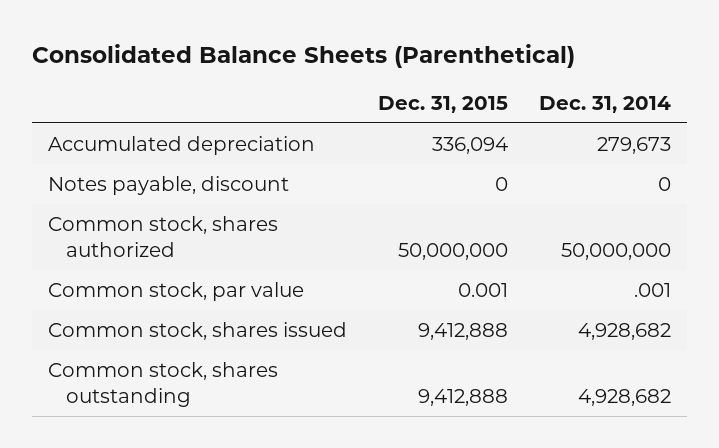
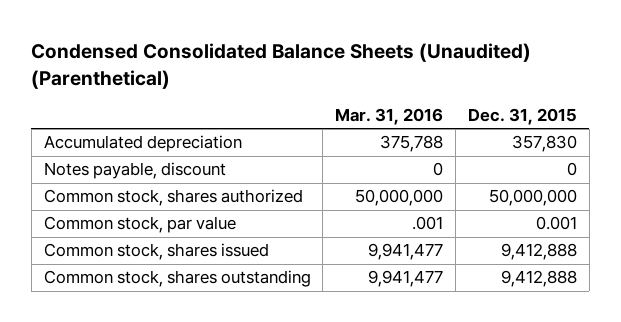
[31,43,575,68] Consolidated Balance Sheets (Parenthetical) -> [31,42,532,89] Condensed Consolidated Balance Sheets (Unaudited) (Parenthetical)
[539,95,672,113] Dec. 31, 2014 -> none
none -> [335,108,444,126] Mar. 31, 2016
[432,137,509,155] 336,094 -> [511,135,577,153] 357,830

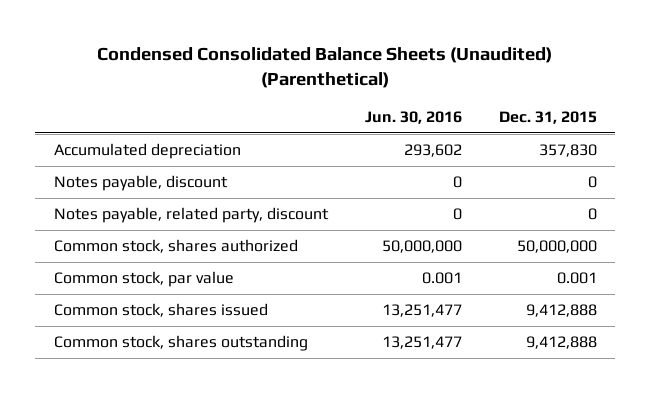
[335,108,444,126] Mar. 31, 2016 -> none
none -> [364,110,462,124] Jun. 30, 2016
none -> [53,207,329,224] Notes payable, related party, discount

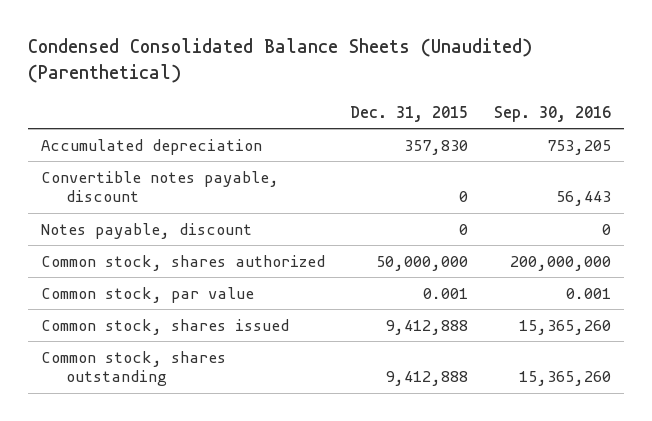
[364,110,462,124] Jun. 30, 2016 -> none
none -> [494,105,612,122] Sep. 30, 2016
none -> [40,170,279,203] Convertible notes payable, discount
[53,207,329,224] Notes payable, related party, discount -> none

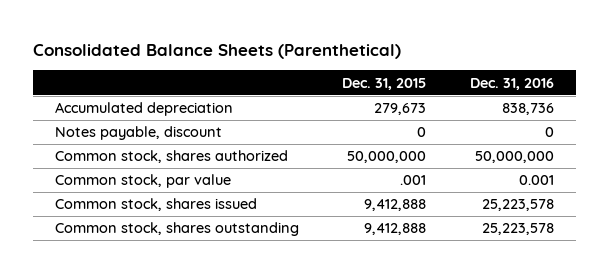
[27,38,532,84] Condensed Consolidated Balance Sheets (Unaudited) (Parenthetical) -> [32,43,401,59] Consolidated Balance Sheets (Parenthetical)
[494,105,612,122] Sep. 30, 2016 -> none
none -> [470,77,555,90] Dec. 31, 2016
[40,170,279,203] Convertible notes payable, discount -> none
[404,139,469,155] 357,830 -> [374,103,427,116] 279,673
[423,287,469,299] 0.001 -> [400,175,427,186] .001

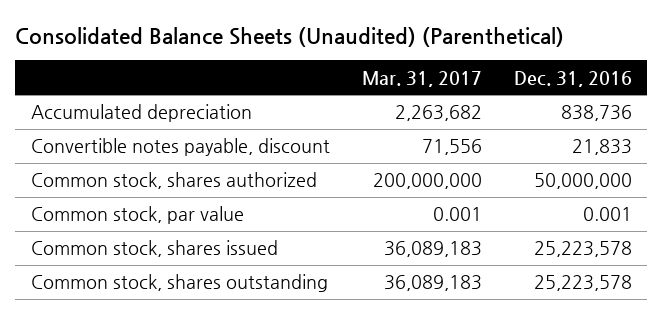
[32,43,401,59] Consolidated Balance Sheets (Parenthetical) -> [15,26,565,47] Consolidated Balance Sheets (Unaudited) (Parenthetical)
[342,77,427,90] Dec. 31, 2015 -> none
none -> [361,70,482,87] Mar. 31, 2017
[54,126,222,141] Notes payable, discount -> [31,138,331,157] Convertible notes payable, discount
[545,127,555,138] 0 -> [571,139,632,156] 21,833

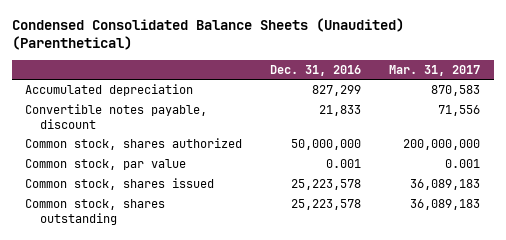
[15,26,565,47] Consolidated Balance Sheets (Unaudited) (Parenthetical) -> [11,17,404,50] Condensed Consolidated Balance Sheets (Unaudited) (Parenthetical)
[394,105,482,122] 2,263,682 -> [431,85,481,97] 870,583
[560,105,632,122] 838,736 -> [312,85,362,97] 827,299

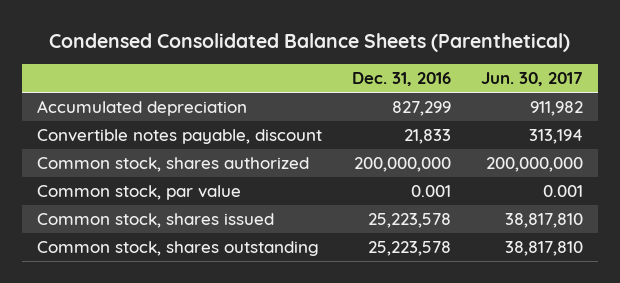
[11,17,404,50] Condensed Consolidated Balance Sheets (Unaudited) (Parenthetical) -> [49,32,571,52] Condensed Consolidated Balance Sheets (Parenthetical)
[389,64,481,76] Mar. 31, 2017 -> none
none -> [481,72,584,87] Jun. 30, 2017
[291,139,362,151] 50,000,000 -> [354,156,452,172] 200,000,000

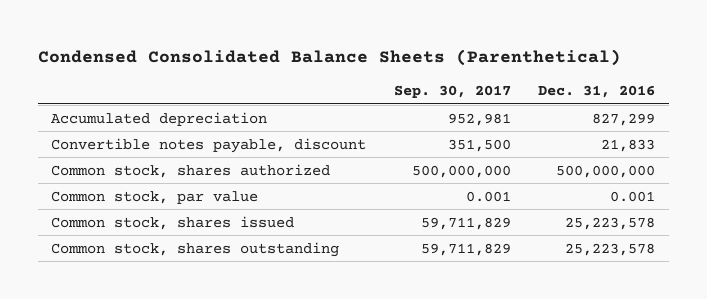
[481,72,584,87] Jun. 30, 2017 -> none
none -> [393,85,511,99] Sep. 30, 2017
[354,156,452,172] 200,000,000 -> [556,164,656,178] 500,000,000

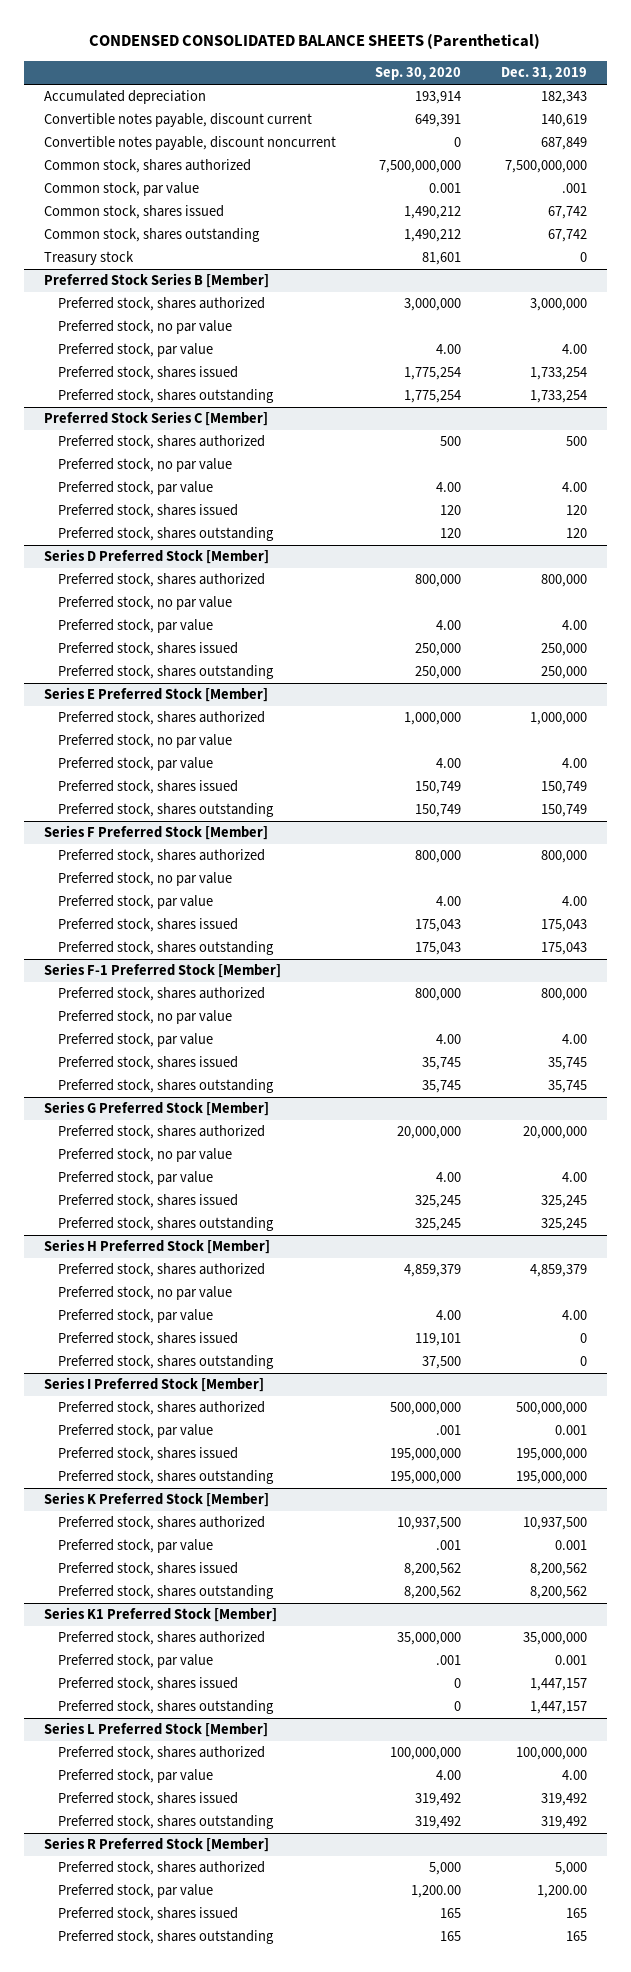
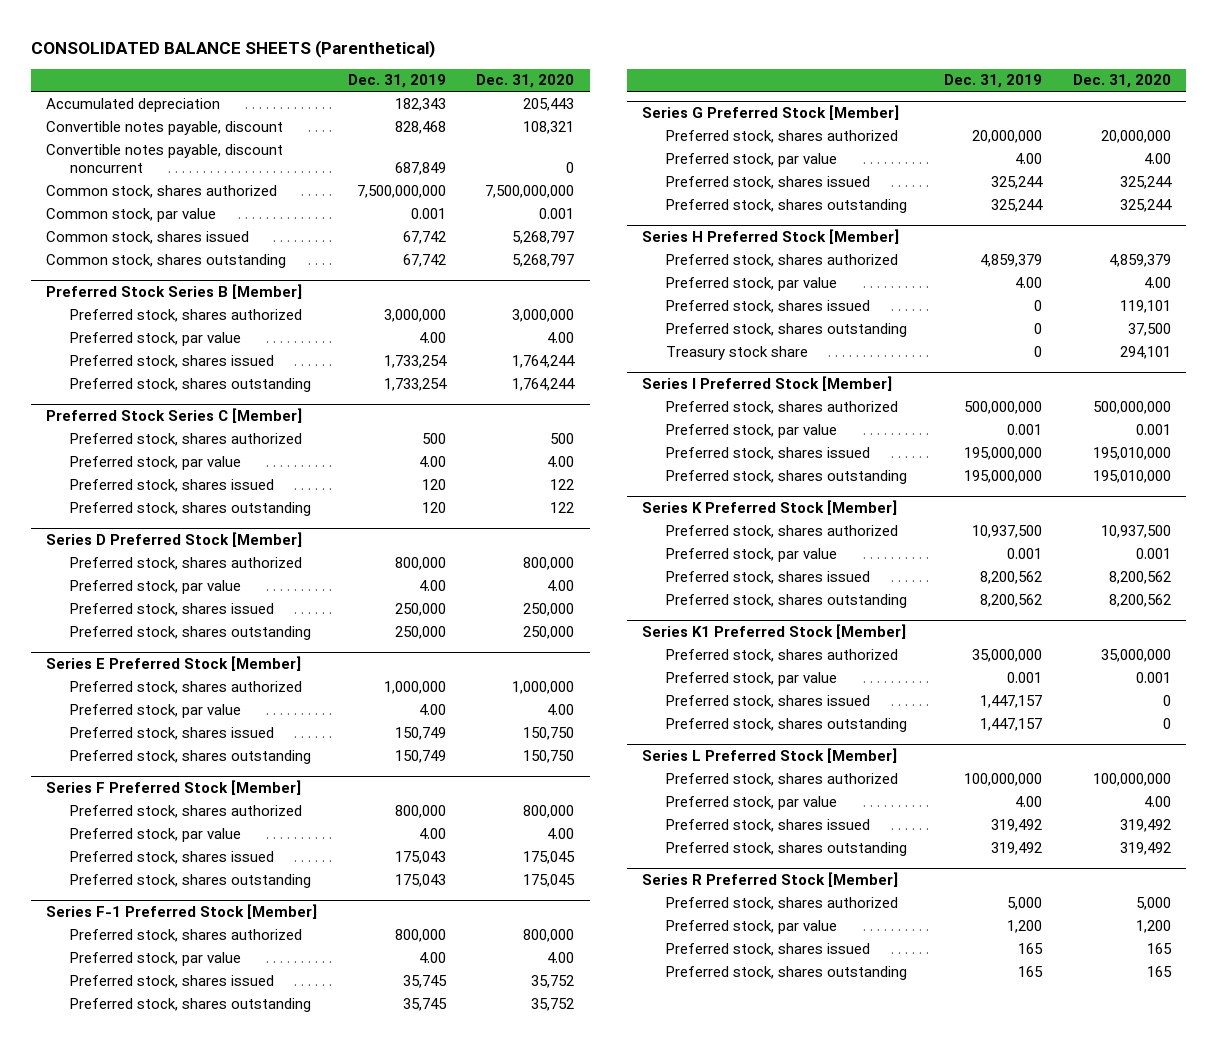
[89,33,541,50] CONDENSED CONSOLIDATED BALANCE SHEETS (Parenthetical) -> [30,39,435,58] CONSOLIDATED BALANCE SHEETS (Parenthetical)
[375,67,462,81] Sep. 30, 2020 -> none
none -> [476,74,575,89] Dec. 31, 2020
[43,113,312,128] Convertible notes payable, discount current -> [46,120,284,135] Convertible notes payable, discount
[540,114,587,128] 140,619 -> [394,120,446,134] 828,468
[561,183,587,194] .001 -> [410,207,446,219] 0.001
[43,251,134,266] Treasury stock -> none
[57,320,232,335] Preferred stock, no par value -> none
[57,458,232,473] Preferred stock, no par value -> none
[57,596,232,611] Preferred stock, no par value -> none
[57,734,232,749] Preferred stock, no par value -> none
[57,872,232,887] Preferred stock, no par value -> none
[57,1010,232,1025] Preferred stock, no par value -> none
[57,1148,232,1163] Preferred stock, no par value -> none
[540,1195,587,1209] 325,245 -> [990,175,1043,189] 325,244
[540,1218,587,1232] 325,245 -> [990,198,1043,212] 325,244
[57,1286,232,1301] Preferred stock, no par value -> none
none -> [665,345,808,360] Treasury stock share
[536,1885,587,1899] 1,200.00 -> [1006,919,1042,933] 1,200

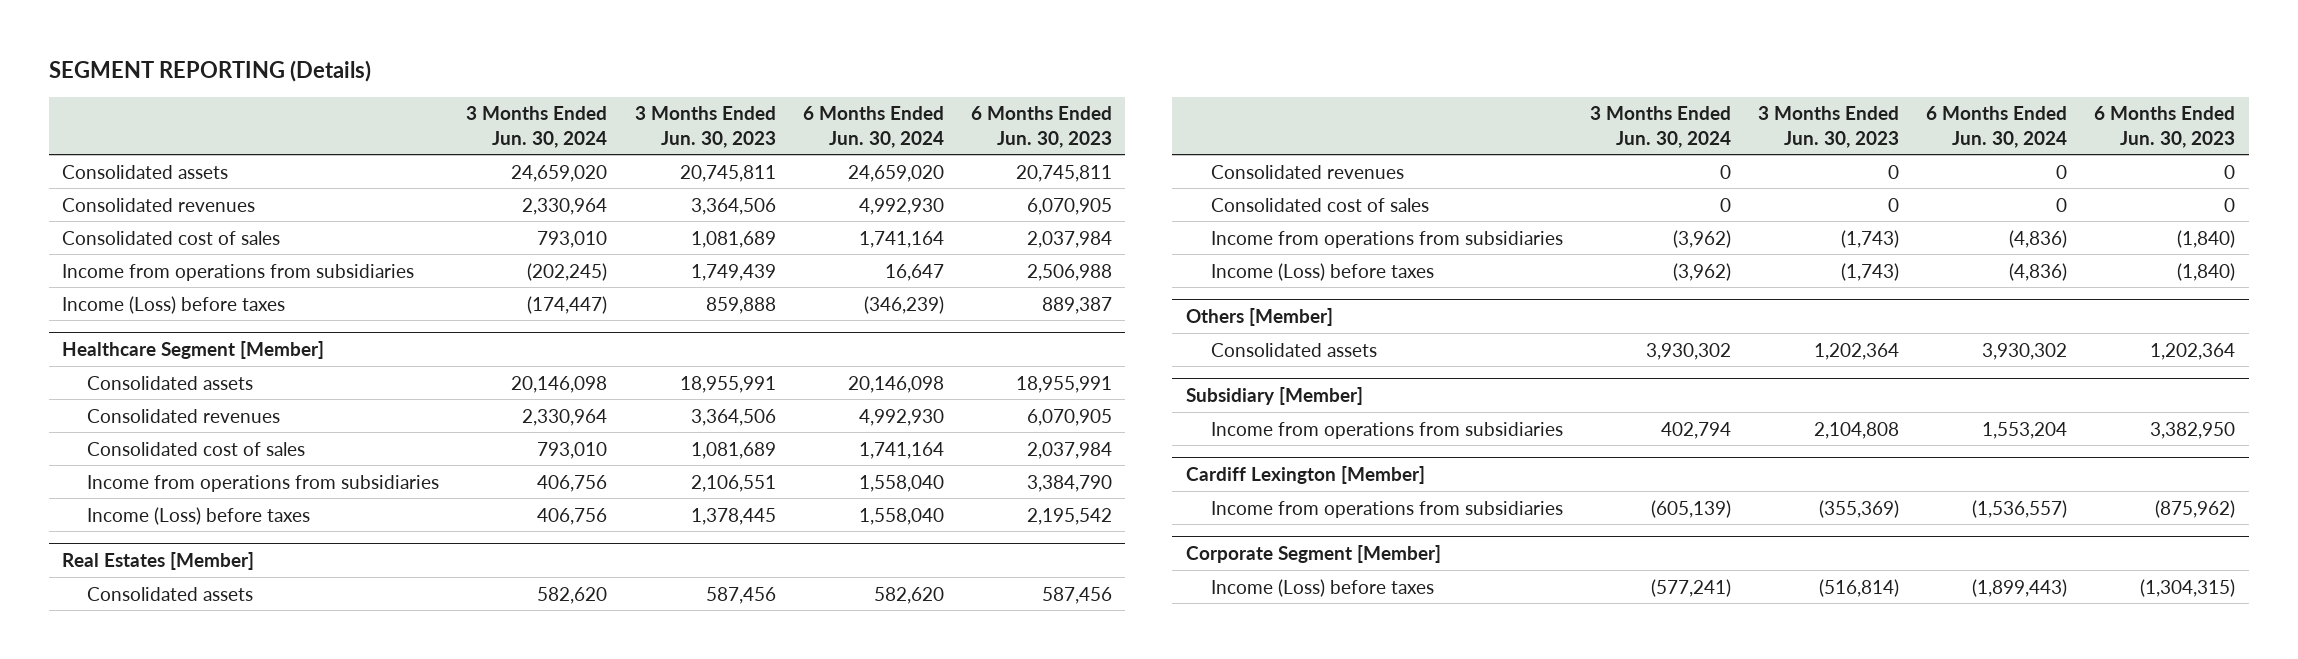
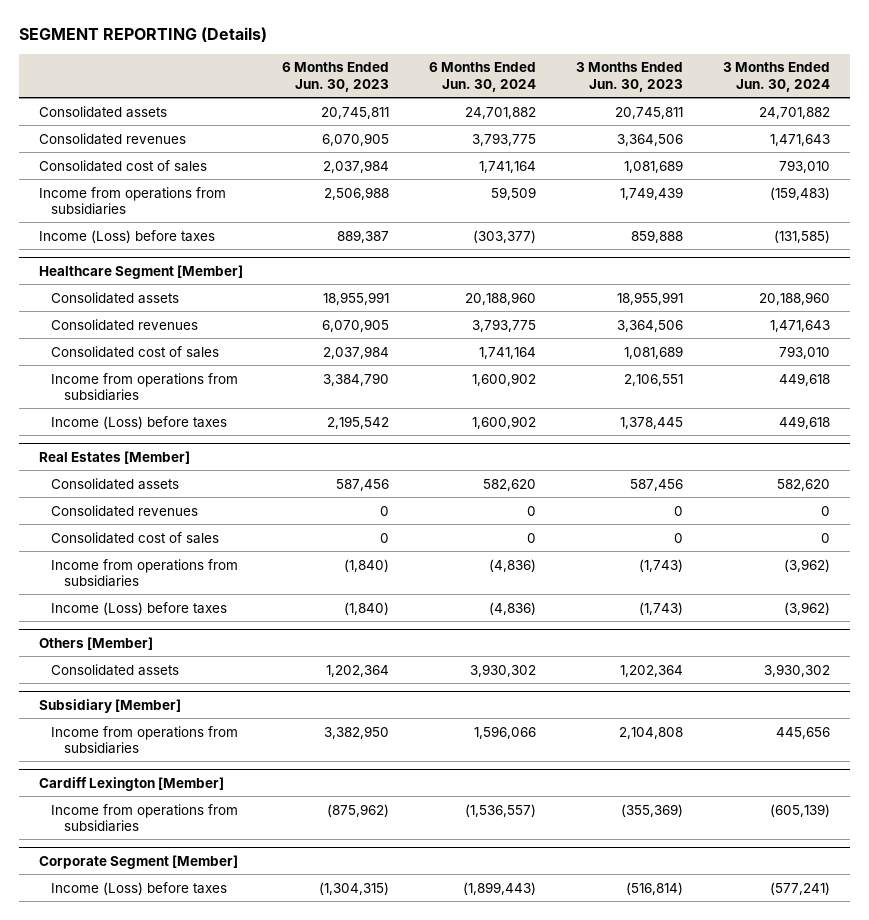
[511,164,608,182] 24,659,020 -> [759,106,831,119] 24,701,882
[847,164,944,182] 24,659,020 -> [465,106,537,119] 24,701,882
[522,197,608,215] 2,330,964 -> [770,133,831,146] 1,471,643
[858,197,944,215] 4,992,930 -> [472,132,537,146] 3,793,775
[527,262,608,281] (202,245) -> [770,186,831,200] (159,483)
[884,263,944,281] 16,647 -> [491,186,537,200] 59,509
[527,295,608,314] (174,447) -> [774,229,831,243] (131,585)
[863,295,944,314] (346,239) -> [473,229,537,243] (303,377)
[511,375,608,393] 20,146,098 -> [759,291,831,305] 20,188,960
[847,375,944,393] 20,146,098 -> [465,291,537,305] 20,188,960
[522,408,608,426] 2,330,964 -> [770,319,831,332] 1,471,643
[858,408,944,426] 4,992,930 -> [472,318,537,332] 3,793,775
[537,474,608,492] 406,756 -> [779,372,831,386] 449,618
[858,474,944,492] 1,558,040 -> [472,372,537,386] 1,600,902
[537,507,608,525] 406,756 -> [779,415,831,429] 449,618
[858,507,944,525] 1,558,040 -> [472,415,537,429] 1,600,902
[1661,421,1732,439] 402,794 -> [776,726,831,739] 445,656
[1982,421,2068,439] 1,553,204 -> [474,725,537,739] 1,596,066

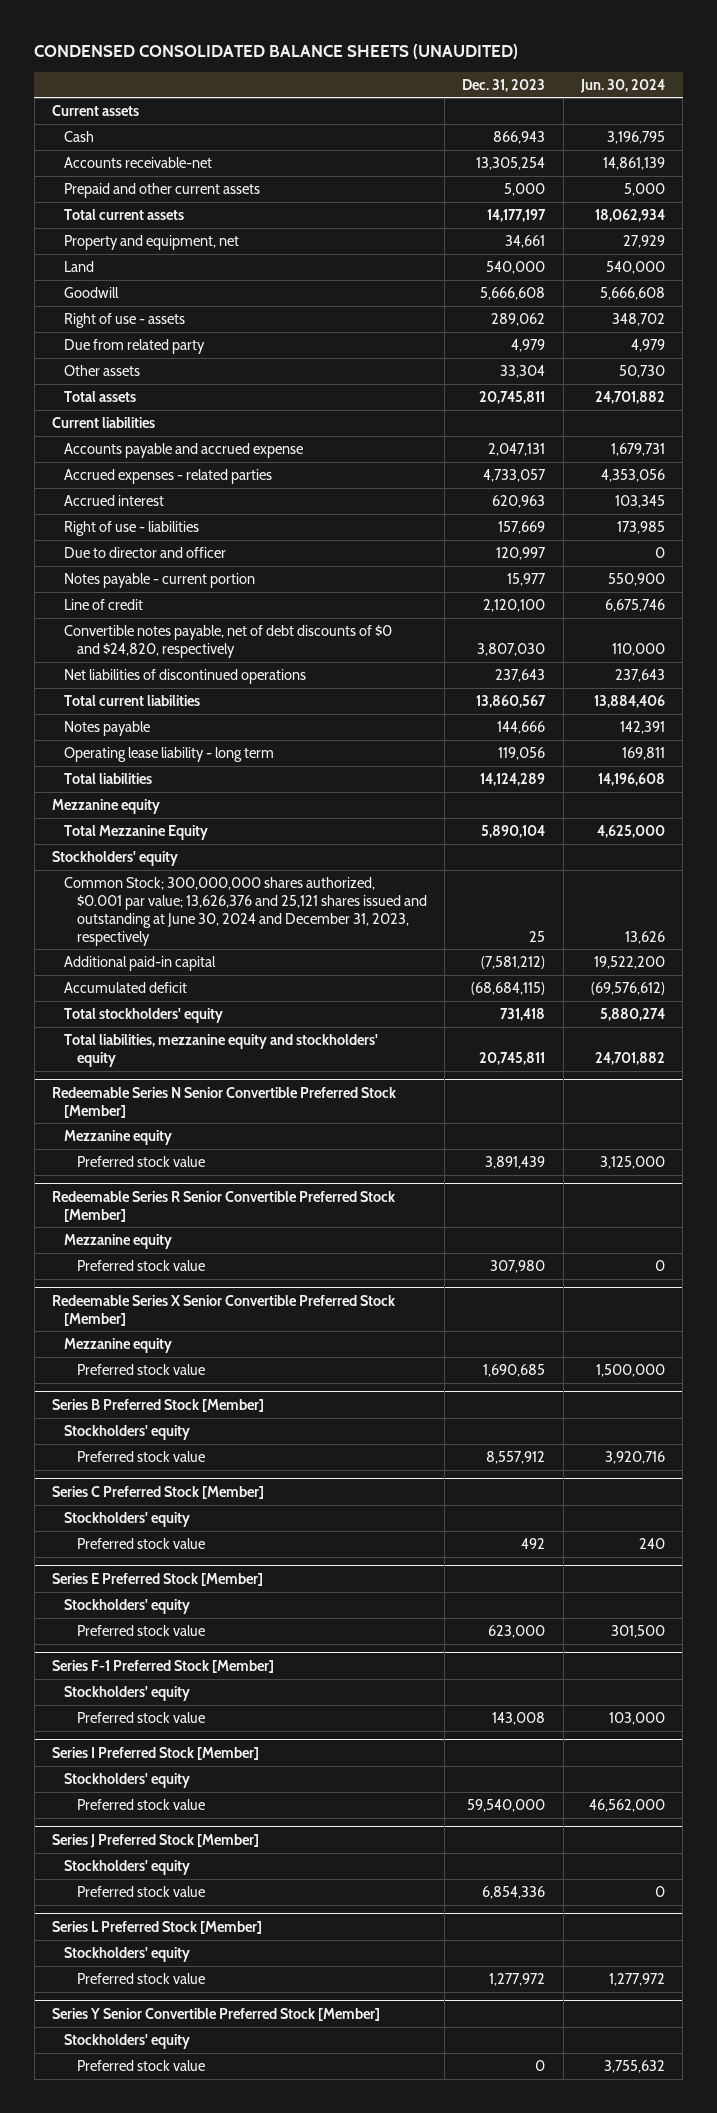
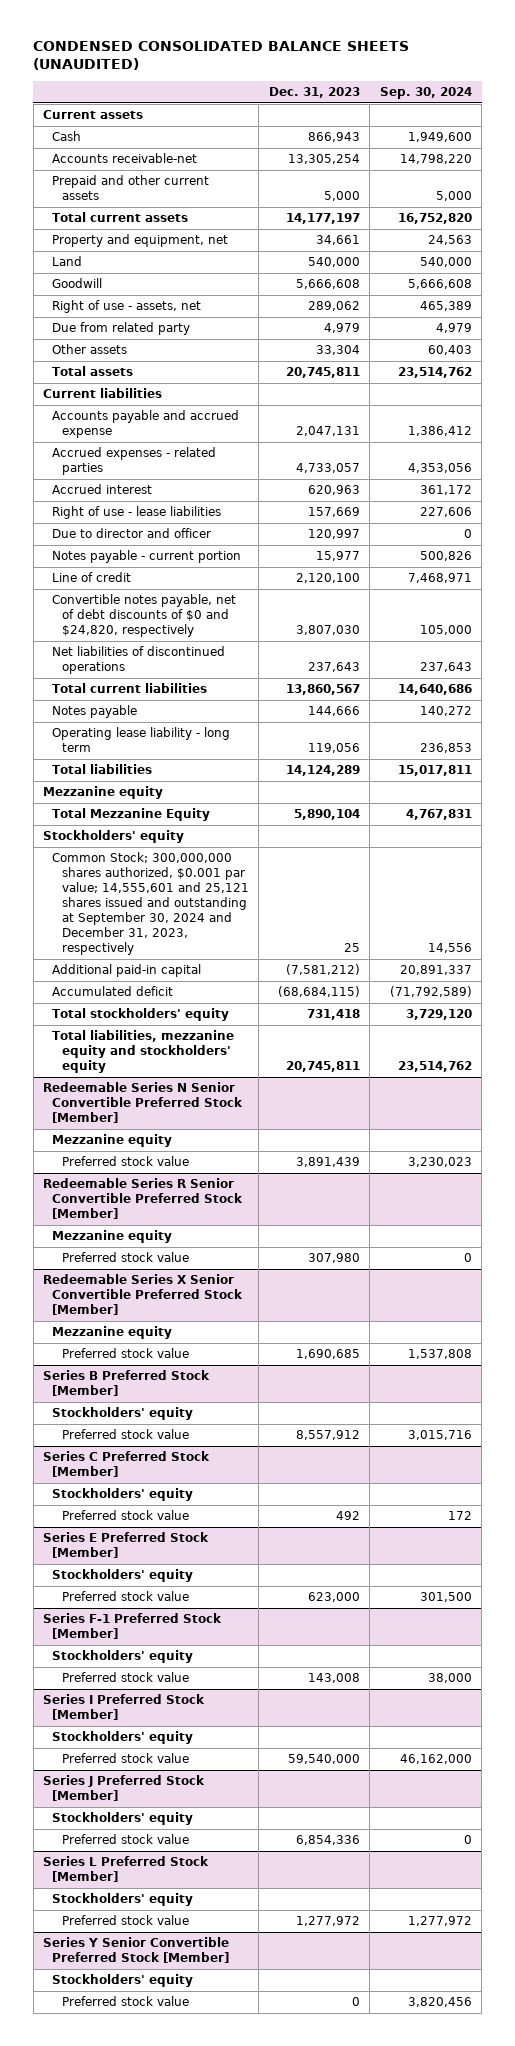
[579,78,665,93] Jun. 30, 2024 -> none
none -> [379,86,472,99] Sep. 30, 2024
[64,312,186,328] Right of use - assets -> [52,300,202,314] Right of use - assets, net
[64,520,200,536] Right of use - liabilities -> [52,506,222,520] Right of use - lease liabilities
[64,876,427,946] Common Stock; 300,000,000 shares authorized, $0.001 par value; 13,626,376 and 25,121 shares issued and outstanding at June 30, 2024 and December 31, 2023, respectively -> [52,852,249,956] Common Stock; 300,000,000 shares authorized, $0.001 par value; 14,555,601 and 25,121 shares issued and outstanding at September 30, 2024 and December 31, 2023, respectively

